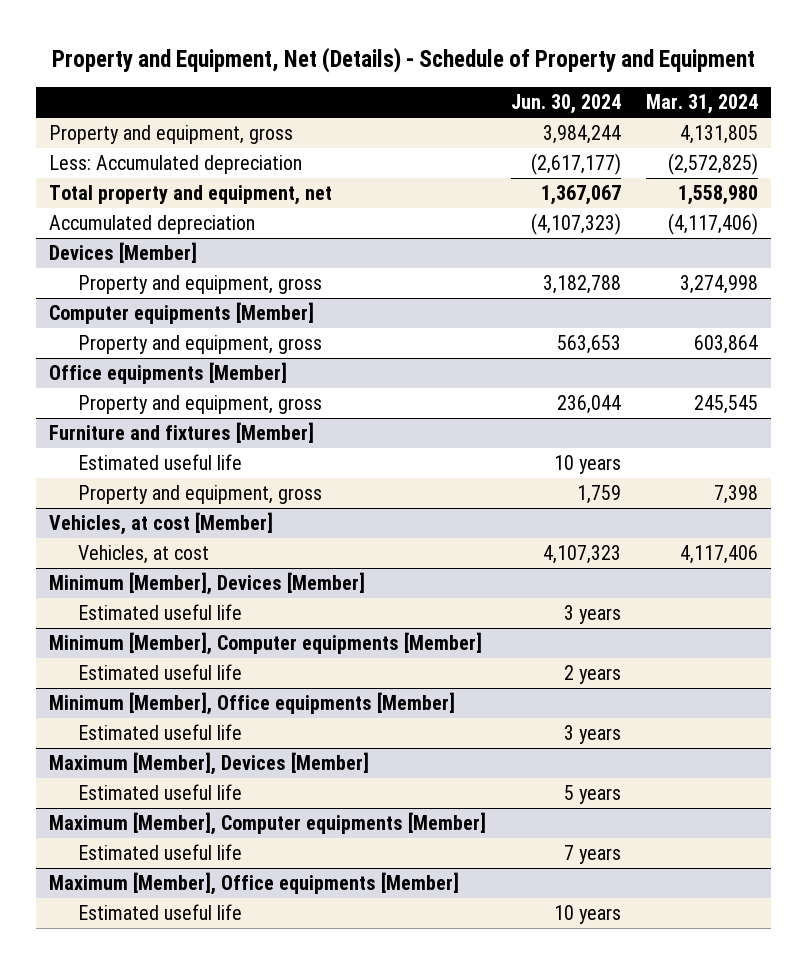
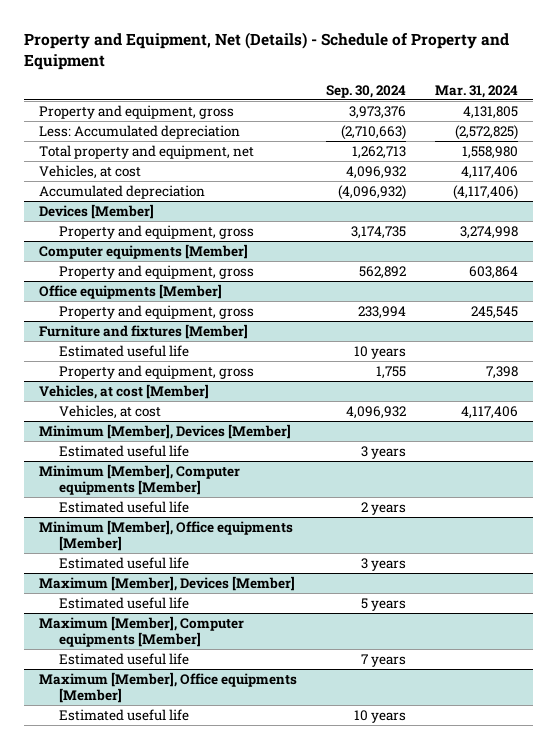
[511,94,622,115] Jun. 30, 2024 -> none
none -> [325,84,406,98] Sep. 30, 2024
none -> [38,165,141,180] Vehicles, at cost

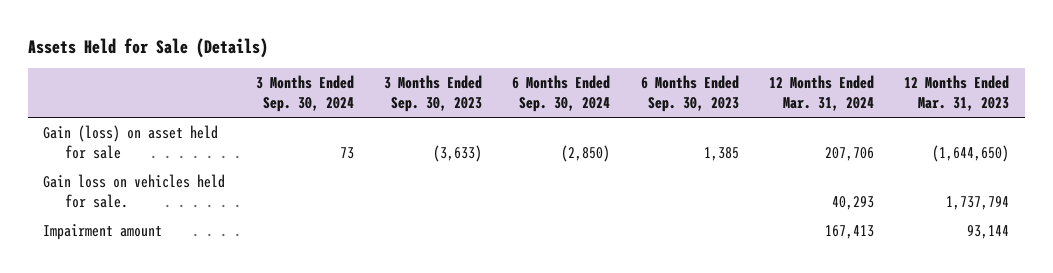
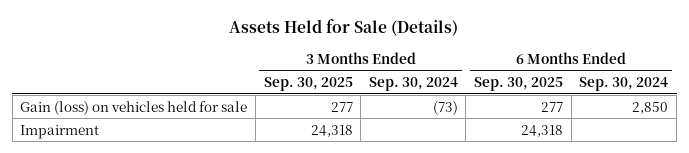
[384,75,483,113] 3 Months Ended Sep. 30, 2023 -> none
[640,75,739,113] 6 Months Ended Sep. 30, 2023 -> none
[769,75,875,112] 12 Months Ended Mar. 31, 2024 -> none
[904,75,1010,112] 12 Months Ended Mar. 31, 2023 -> none
none -> [263,76,353,91] Sep. 30, 2025
none -> [474,76,564,91] Sep. 30, 2025
[43,174,226,208] Gain loss on vehicles held for sale. -> none
[43,125,219,159] Gain (loss) on asset held for sale -> [20,100,248,115] Gain (loss) on vehicles held for sale
[339,146,354,159] 73 -> [432,100,458,115] (73)
[561,144,611,162] (2,850) -> [632,101,669,114] 2,850
[43,224,163,241] Impairment amount -> [20,124,100,139] Impairment

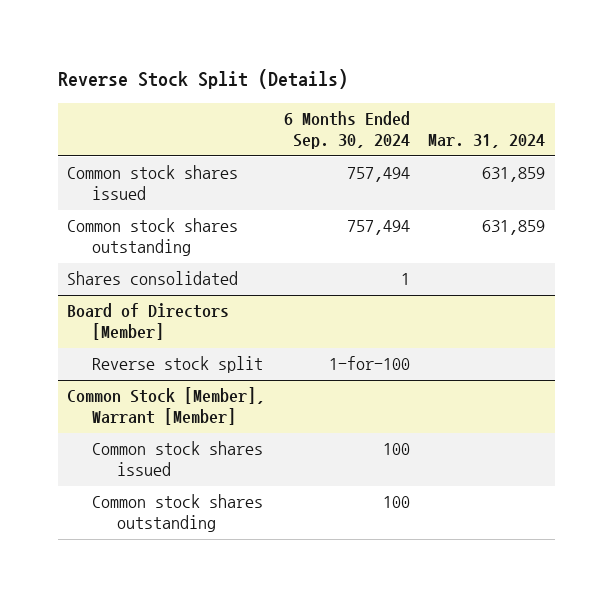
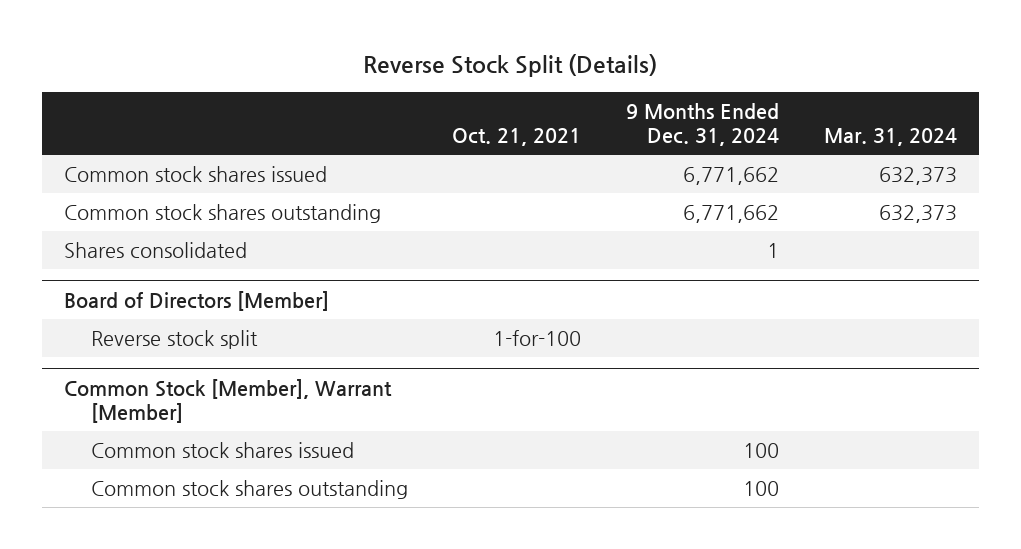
[283,111,410,150] 6 Months Ended Sep. 30, 2024 -> none
none -> [452,127,582,146] Oct. 21, 2021
none -> [625,103,779,146] 9 Months Ended Dec. 31, 2024
[482,167,546,183] 631,859 -> [878,167,957,186] 632,373
[482,220,546,236] 631,859 -> [878,205,957,224] 632,373

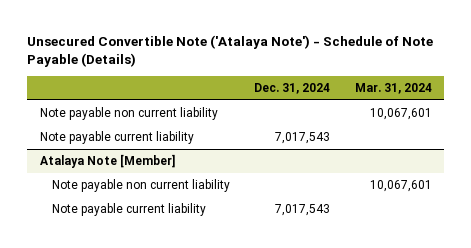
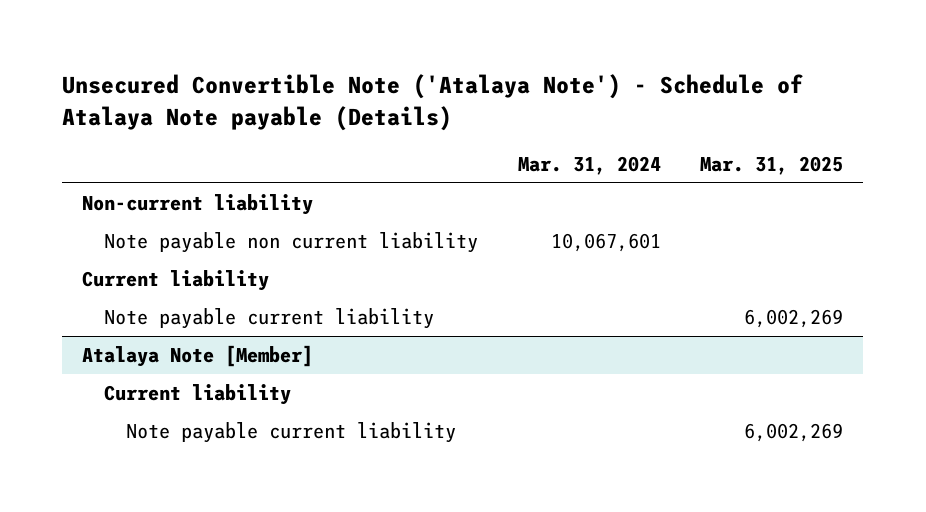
[27,34,434,68] Unsecured Convertible Note ('Atalaya Note') - Schedule of Note Payable (Details) -> [62,74,804,131] Unsecured Convertible Note ('Atalaya Note') - Schedule of Atalaya Note payable (Details)
[254,82,331,94] Dec. 31, 2024 -> none
none -> [700,155,844,175] Mar. 31, 2025
none -> [82,193,314,215] Non-current liability
none -> [82,269,270,291] Current liability
[51,179,230,193] Note payable non current liability -> none
none -> [103,383,291,405] Current liability

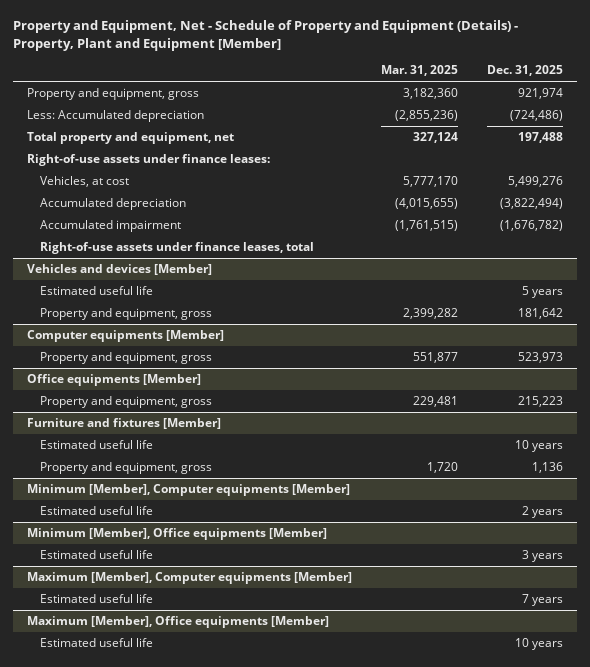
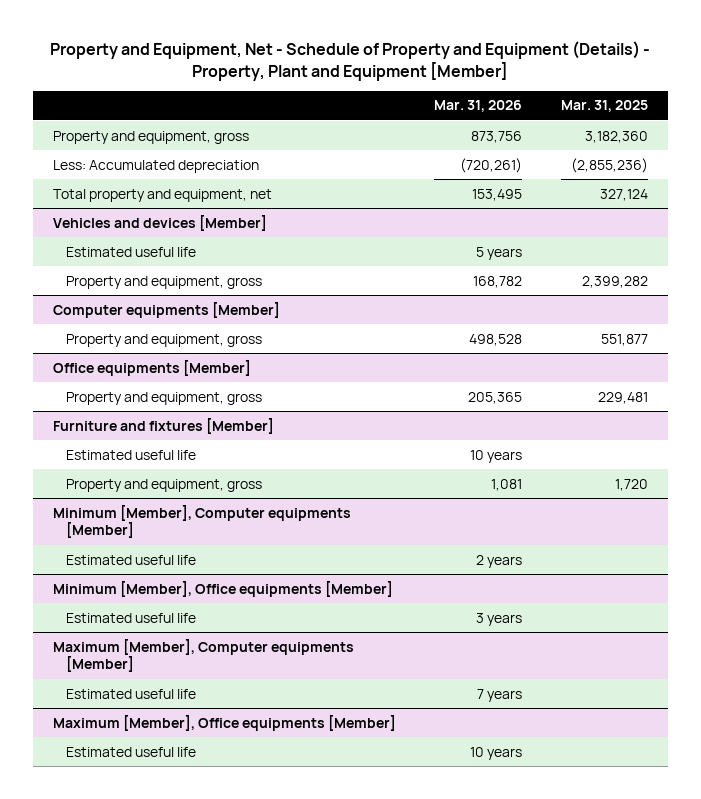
[486,65,563,77] Dec. 31, 2025 -> none
none -> [434,100,523,113] Mar. 31, 2026
[27,154,271,167] Right-of-use assets under finance leases: -> none
[40,176,130,188] Vehicles, at cost -> none
[40,198,187,211] Accumulated depreciation -> none
[40,220,182,233] Accumulated impairment -> none
[40,242,315,255] Right-of-use assets under finance leases, total -> none

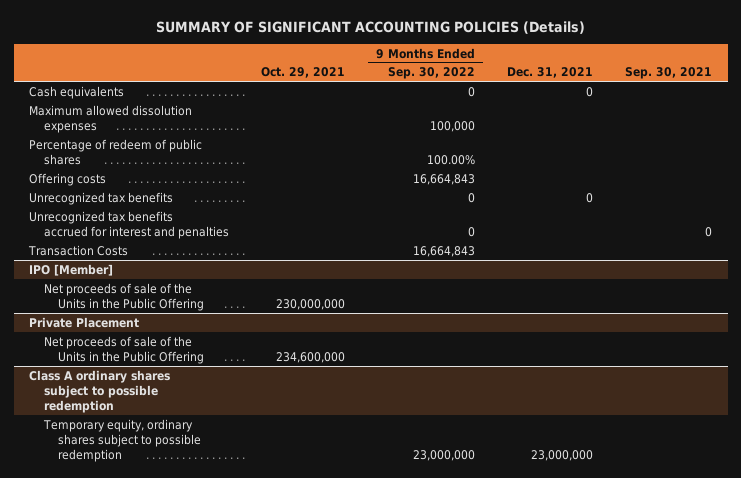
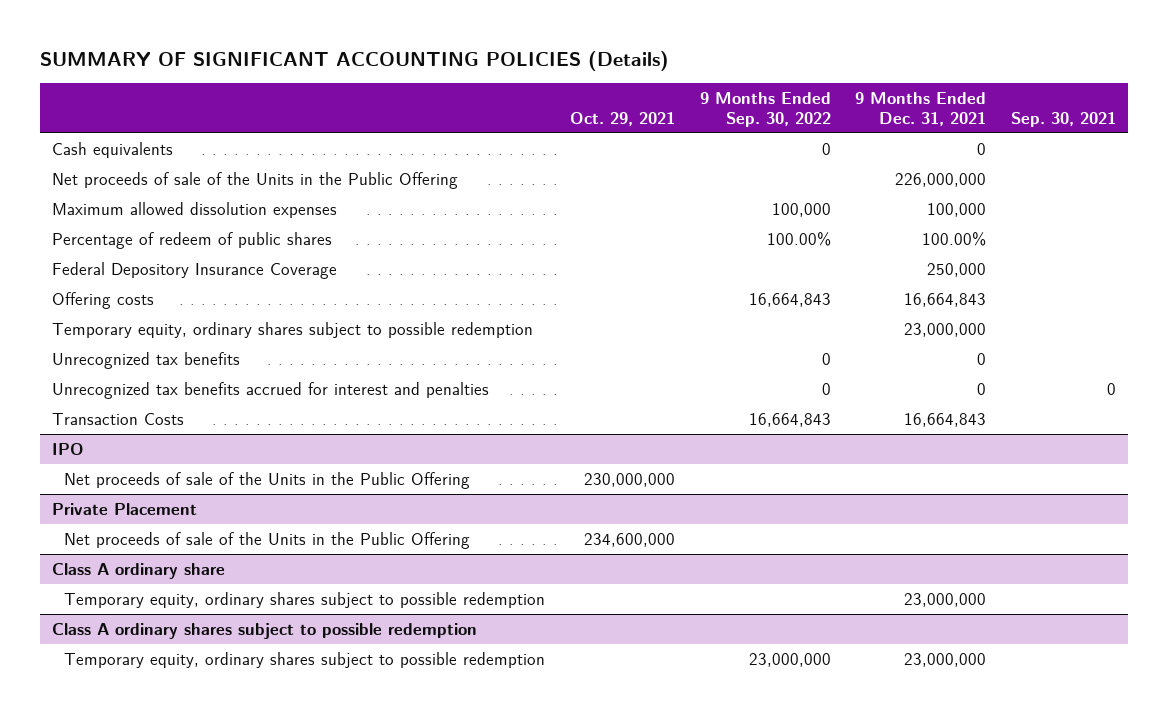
[506,67,593,79] Dec. 31, 2021 -> none
none -> [855,91,987,126] 9 Months Ended Dec. 31, 2021
none -> [51,171,458,189] Net proceeds of sale of the Units in the Public Offering
none -> [51,261,337,279] Federal Depository Insurance Coverage
none -> [51,321,533,338] Temporary equity, ordinary shares subject to possible redemption
[29,263,114,276] IPO [Member] -> [51,442,84,455] IPO
none -> [51,562,225,579] Class A ordinary share
none -> [64,591,546,608] Temporary equity, ordinary shares subject to possible redemption

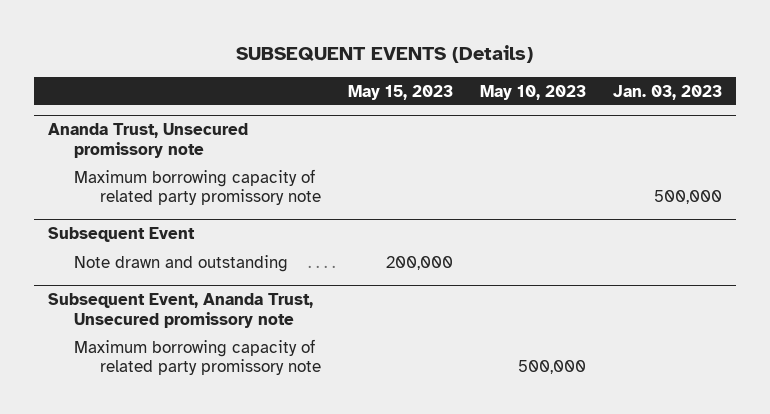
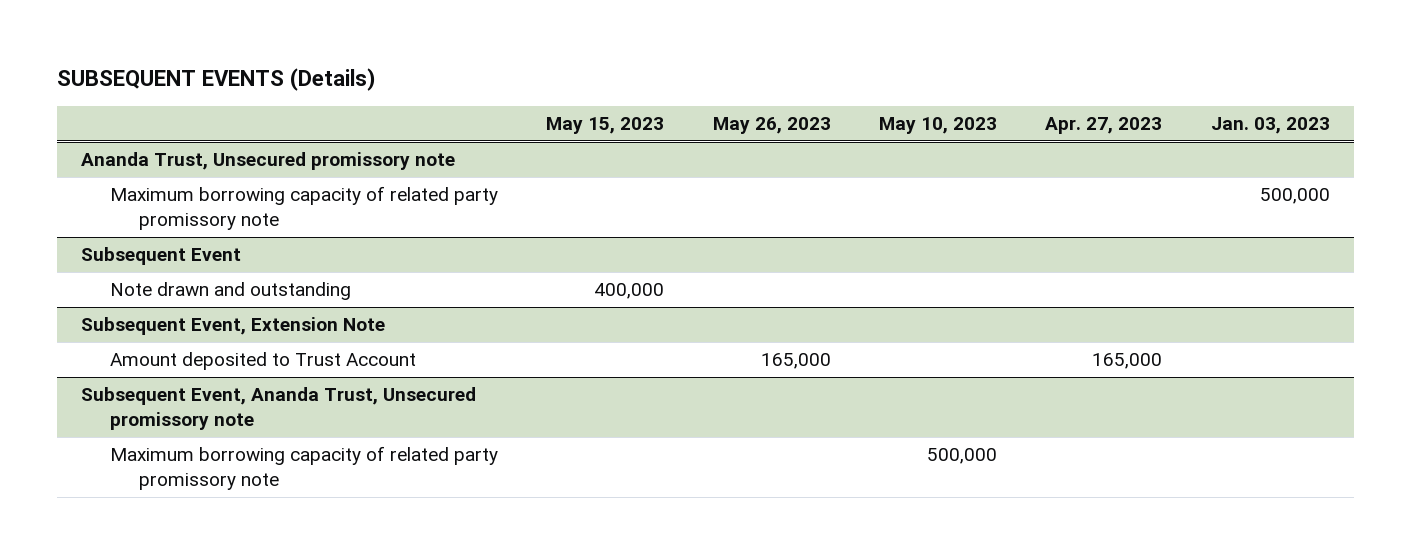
none -> [712,117,831,135] May 26, 2023
none -> [1045,117,1163,135] Apr. 27, 2023
[386,255,454,270] 200,000 -> [594,283,665,300] 400,000
none -> [80,317,385,336] Subsequent Event, Extension Note
none -> [109,352,416,371] Amount deposited to Trust Account

